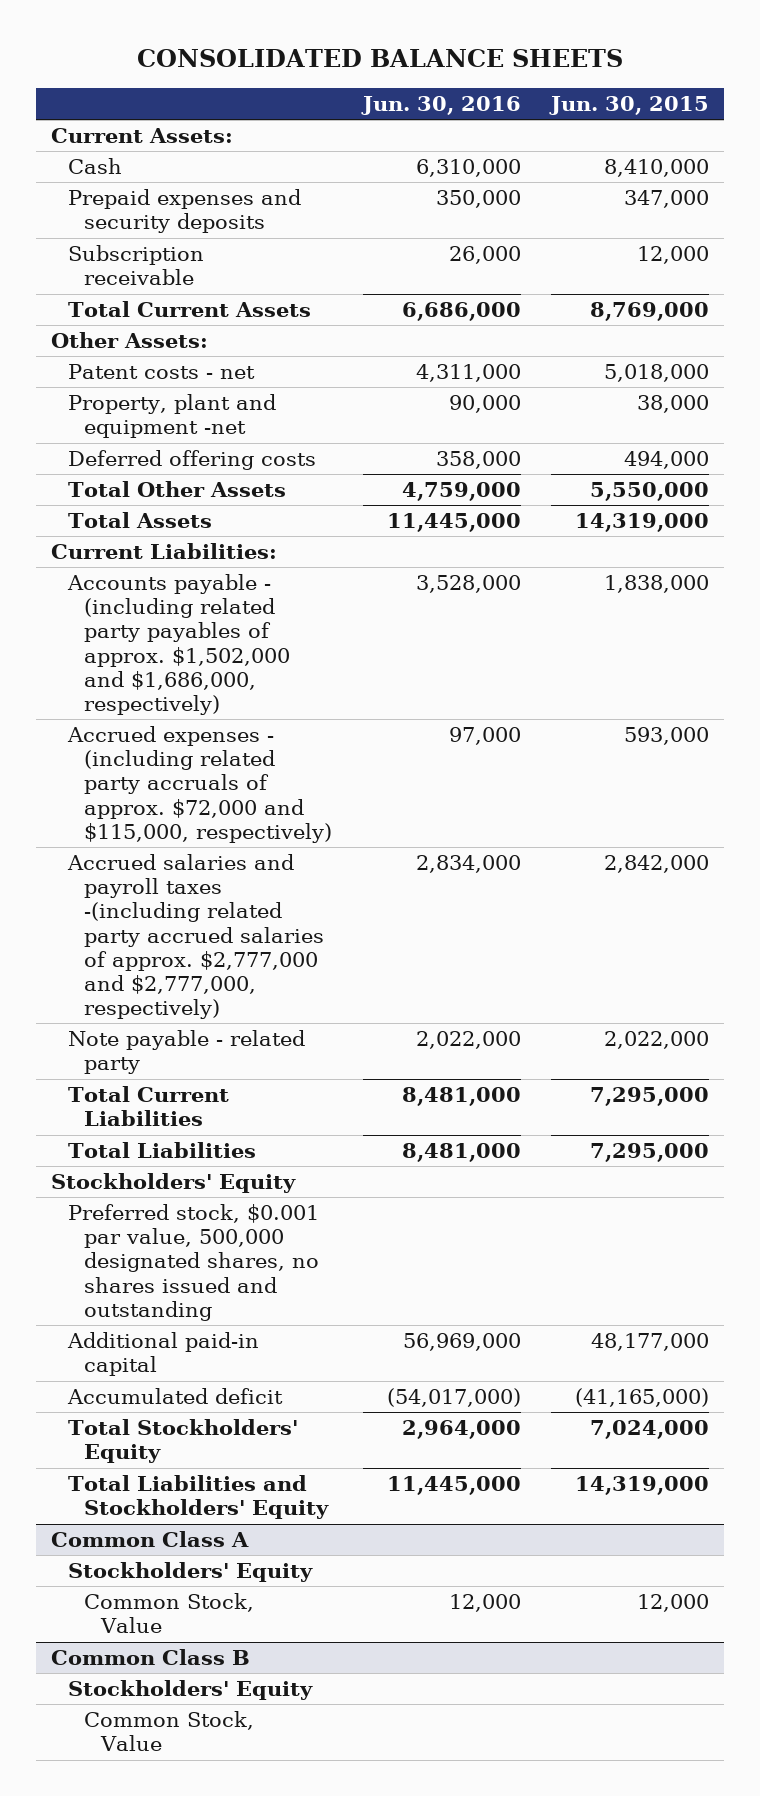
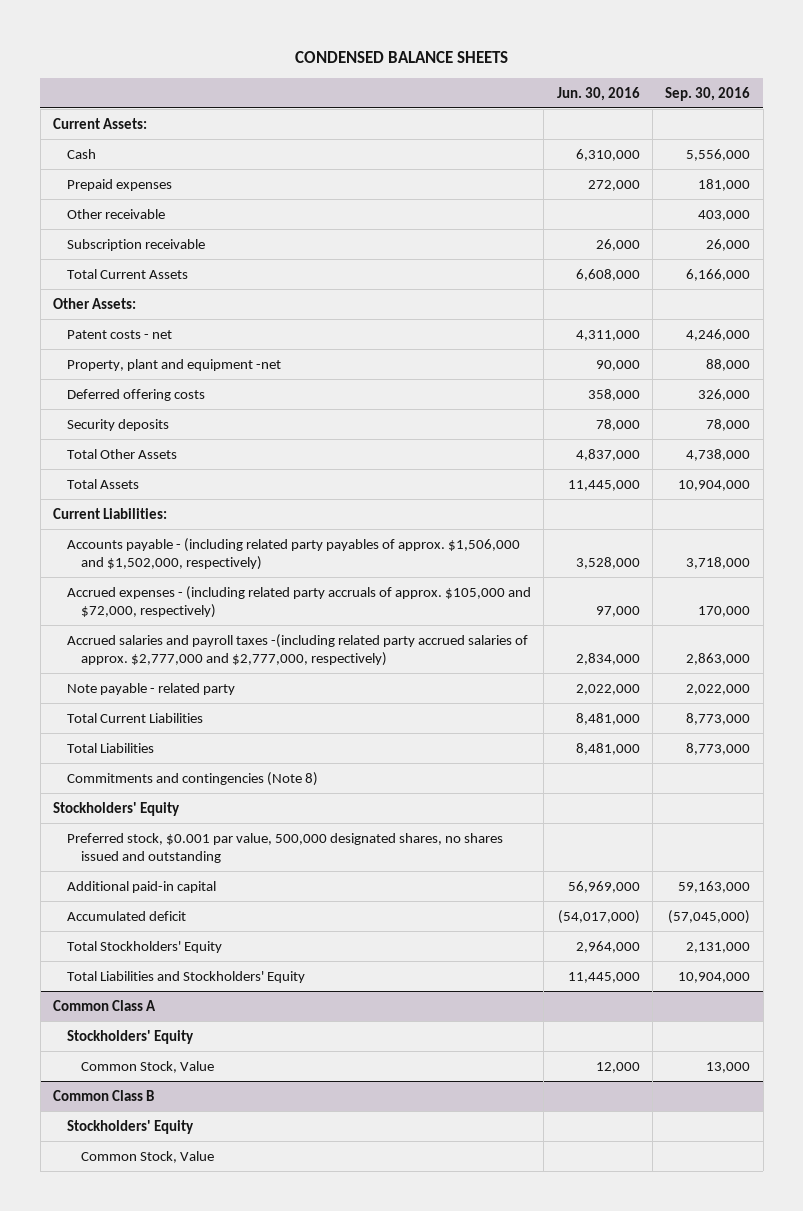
[136,49,623,68] CONSOLIDATED BALANCE SHEETS -> [294,51,508,64] CONDENSED BALANCE SHEETS
[548,95,709,115] Jun. 30, 2015 -> none
none -> [665,86,751,101] Sep. 30, 2016
[67,189,301,234] Prepaid expenses and security deposits -> [67,178,173,191] Prepaid expenses
[435,190,521,209] 350,000 -> [587,179,640,191] 272,000
none -> [67,208,166,219] Other receivable
[401,302,521,322] 6,686,000 -> [575,268,640,281] 6,608,000
none -> [67,418,170,431] Security deposits
[401,482,521,502] 4,759,000 -> [575,448,640,461] 4,837,000
[66,574,291,715] Accounts payable - (including related party payables of approx. $1,502,000 and $1,686,000, respectively) -> [67,537,521,570] Accounts payable - (including related party payables of approx. $1,506,000 and $1,502,000, respectively)
[66,726,333,843] Accrued expenses - (including related party accruals of approx. $72,000 and $115,000, respectively) -> [67,585,532,618] Accrued expenses - (including related party accruals of approx. $105,000 and $72,000, respectively)
none -> [67,771,319,786] Commitments and contingencies (Note 8)

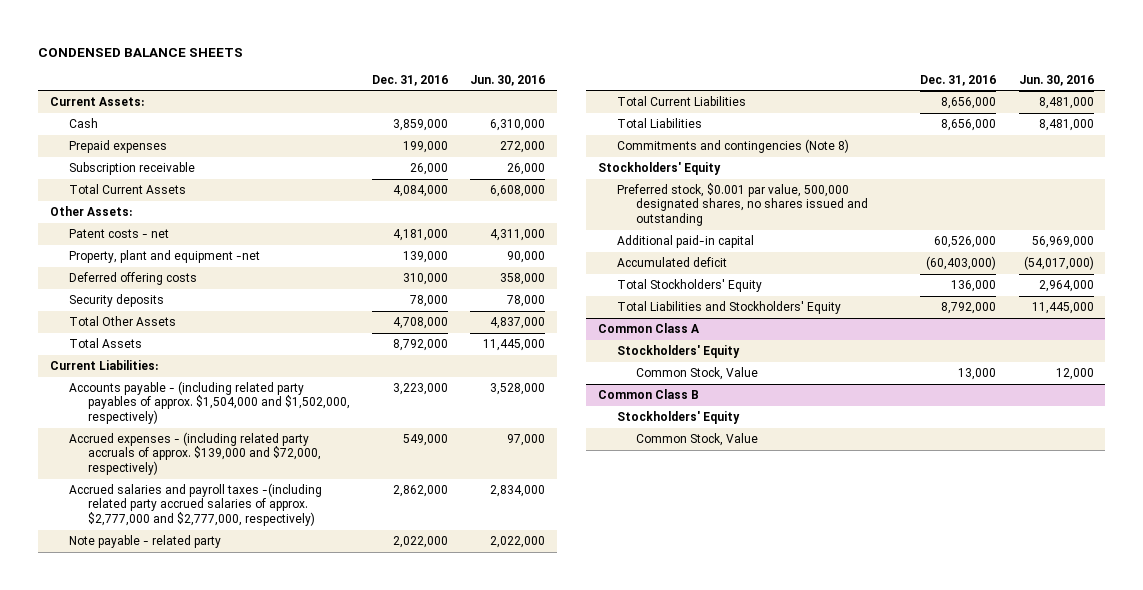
[665,86,751,101] Sep. 30, 2016 -> none
none -> [372,74,449,86] Dec. 31, 2016
[67,208,166,219] Other receivable -> none
[67,537,521,570] Accounts payable - (including related party payables of approx. $1,506,000 and $1,502,000, respectively) -> [68,380,350,424] Accounts payable - (including related party payables of approx. $1,504,000 and $1,502,000, respectively)
[67,585,532,618] Accrued expenses - (including related party accruals of approx. $105,000 and $72,000, respectively) -> [68,431,321,475] Accrued expenses - (including related party accruals of approx. $139,000 and $72,000, respectively)

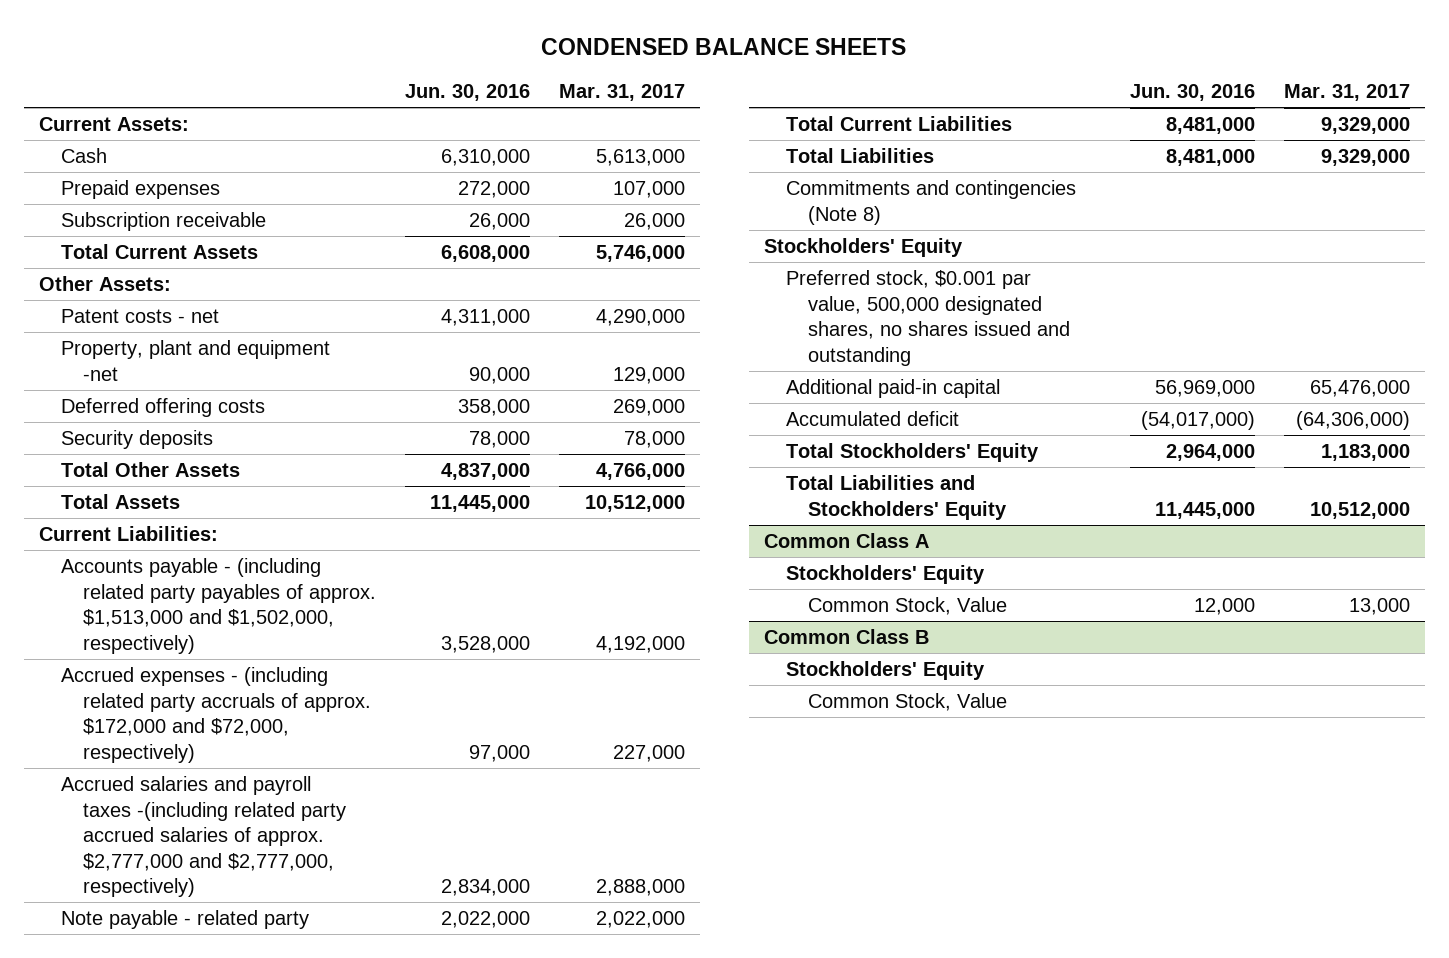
[372,74,449,86] Dec. 31, 2016 -> none
none -> [558,83,685,101] Mar. 31, 2017
[68,380,350,424] Accounts payable - (including related party payables of approx. $1,504,000 and $1,502,000, respectively) -> [60,557,376,654] Accounts payable - (including related party payables of approx. $1,513,000 and $1,502,000, respectively)
[68,431,321,475] Accrued expenses - (including related party accruals of approx. $139,000 and $72,000, respectively) -> [60,666,371,763] Accrued expenses - (including related party accruals of approx. $172,000 and $72,000, respectively)

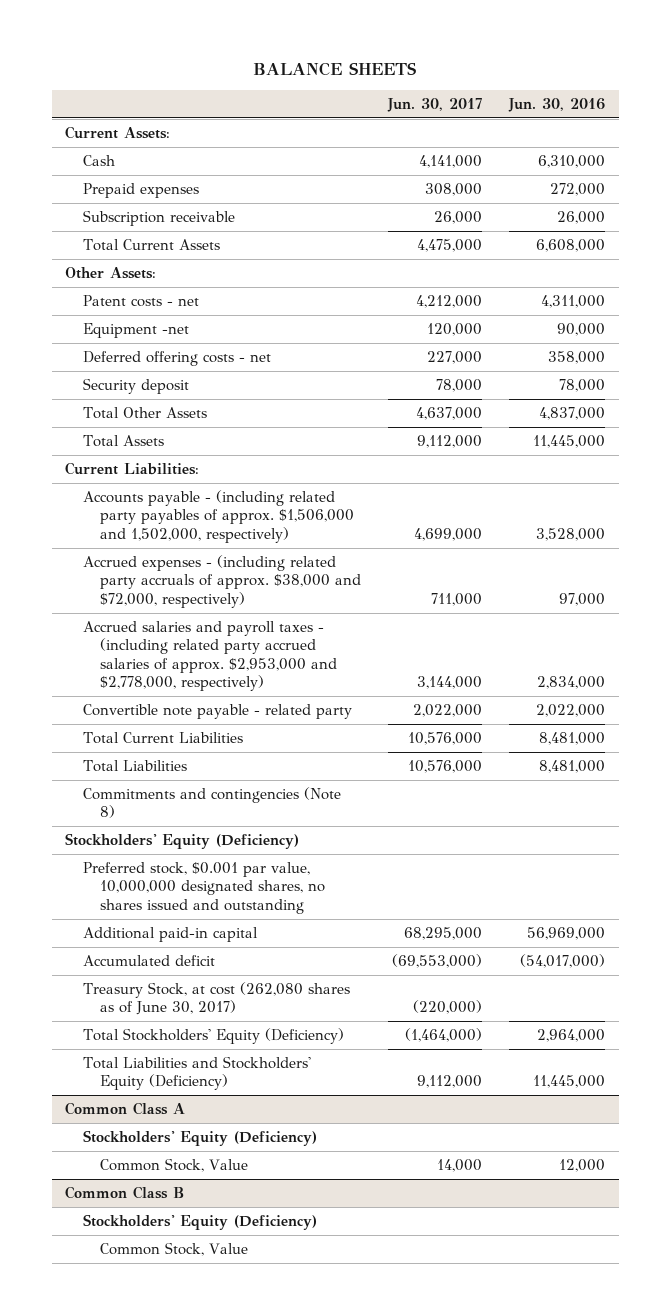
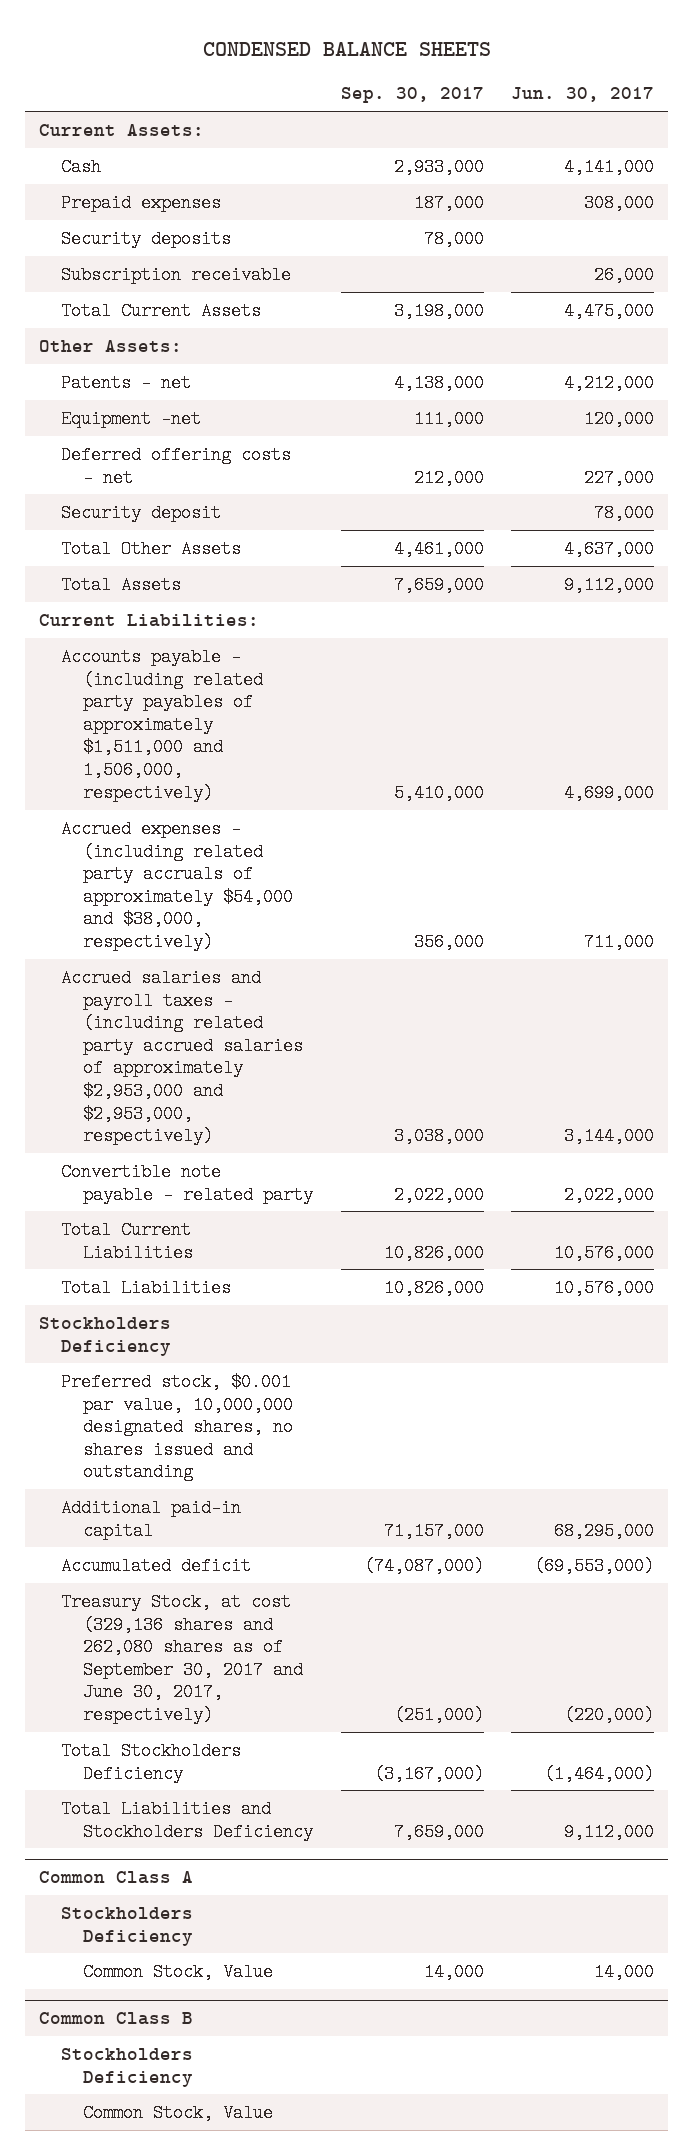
[253,61,417,76] BALANCE SHEETS -> [202,41,491,56] CONDENSED BALANCE SHEETS
[508,97,606,112] Jun. 30, 2016 -> none
none -> [340,87,484,104] Sep. 30, 2017
none -> [60,229,231,248] Security deposits
[82,295,199,308] Patent costs - net -> [60,373,191,392] Patents - net
[82,490,355,543] Accounts payable - (including related party payables of approx. $1,506,000 and 1,502,000, respectively) -> [60,647,263,802] Accounts payable - (including related party payables of approximately $1,511,000 and 1,506,000, respectively)
[82,555,362,608] Accrued expenses - (including related party accruals of approx. $38,000 and $72,000, respectively) -> [60,819,293,952] Accrued expenses - (including related party accruals of approximately $54,000 and $38,000, respectively)
[82,621,338,692] Accrued salaries and payroll taxes - (including related party accrued salaries of approx. $2,953,000 and $2,778,000, respectively) -> [60,968,303,1146] Accrued salaries and payroll taxes - (including related party accrued salaries of approximately $2,953,000 and $2,953,000, respectively)
[82,787,341,819] Commitments and contingencies (Note 8) -> none
[65,833,300,850] Stockholders' Equity (Deficiency) -> [38,1316,171,1356] Stockholders Deficiency
[82,982,350,1016] Treasury Stock, at cost (262,080 shares as of June 30, 2017) -> [60,1592,303,1725] Treasury Stock, at cost (329,136 shares and 262,080 shares as of September 30, 2017 and June 30, 2017, respectively)
[82,1028,344,1045] Total Stockholders' Equity (Deficiency) -> [60,1741,241,1783] Total Stockholders Deficiency
[82,1056,311,1091] Total Liabilities and Stockholders' Equity (Deficiency) -> [60,1799,313,1841] Total Liabilities and Stockholders Deficiency
[82,1130,317,1147] Stockholders' Equity (Deficiency) -> [60,1906,193,1946] Stockholders Deficiency
[82,1214,317,1231] Stockholders' Equity (Deficiency) -> [60,2047,193,2087] Stockholders Deficiency

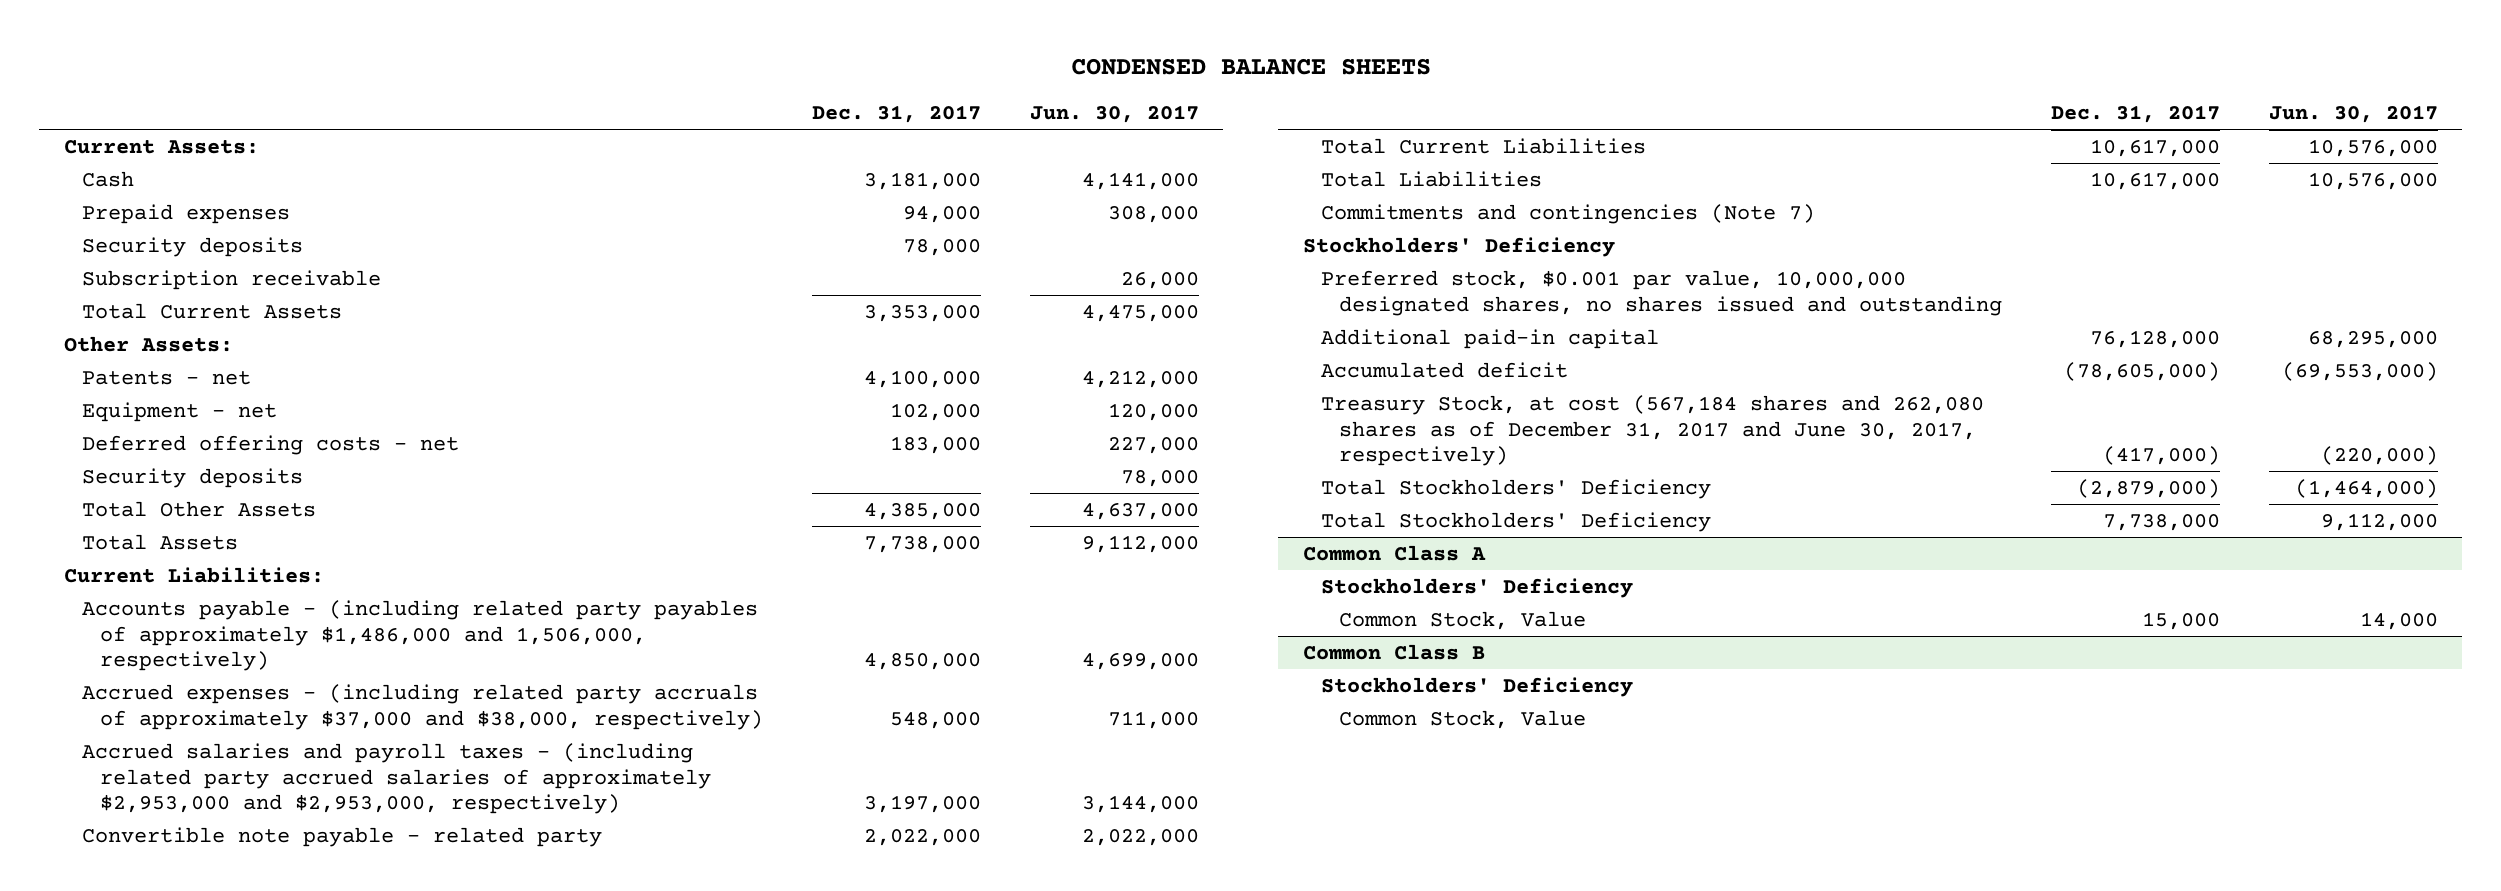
[340,87,484,104] Sep. 30, 2017 -> none
none -> [811,104,981,123] Dec. 31, 2017
[60,409,201,428] Equipment -net -> [81,402,277,423] Equipment - net
[60,503,221,522] Security deposit -> [81,468,303,489] Security deposits
[60,647,263,802] Accounts payable - (including related party payables of approximately $1,511,000 and 1,506,000, respectively) -> [81,600,758,672] Accounts payable - (including related party payables of approximately $1,486,000 and 1,506,000, respectively)
[60,819,293,952] Accrued expenses - (including related party accruals of approximately $54,000 and $38,000, respectively) -> [81,684,764,730] Accrued expenses - (including related party accruals of approximately $37,000 and $38,000, respectively)
none -> [1321,204,1816,225] Commitments and contingencies (Note 7)
[38,1316,171,1356] Stockholders Deficiency -> [1302,237,1615,258] Stockholders' Deficiency
[60,1592,303,1725] Treasury Stock, at cost (329,136 shares and 262,080 shares as of September 30, 2017 and June 30, 2017, respectively) -> [1321,395,1985,467] Treasury Stock, at cost (567,184 shares and 262,080 shares as of December 31, 2017 and June 30, 2017, respectively)
[60,1741,241,1783] Total Stockholders Deficiency -> [1321,479,1712,500] Total Stockholders' Deficiency
[60,1799,313,1841] Total Liabilities and Stockholders Deficiency -> [1321,512,1712,533] Total Stockholders' Deficiency
[60,1906,193,1946] Stockholders Deficiency -> [1321,578,1634,599] Stockholders' Deficiency
[60,2047,193,2087] Stockholders Deficiency -> [1321,677,1634,698] Stockholders' Deficiency

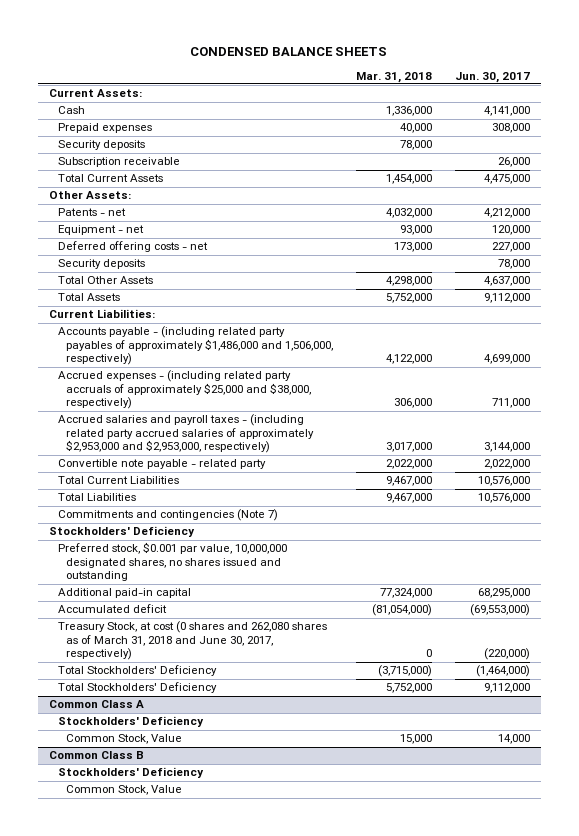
[811,104,981,123] Dec. 31, 2017 -> none
none -> [355,71,432,83] Mar. 31, 2018
[81,684,764,730] Accrued expenses - (including related party accruals of approximately $37,000 and $38,000, respectively) -> [57,370,312,410] Accrued expenses - (including related party accruals of approximately $25,000 and $38,000, respectively)
[1321,395,1985,467] Treasury Stock, at cost (567,184 shares and 262,080 shares as of December 31, 2017 and June 30, 2017, respectively) -> [57,621,327,661] Treasury Stock, at cost (0 shares and 262,080 shares as of March 31, 2018 and June 30, 2017, respectively)

